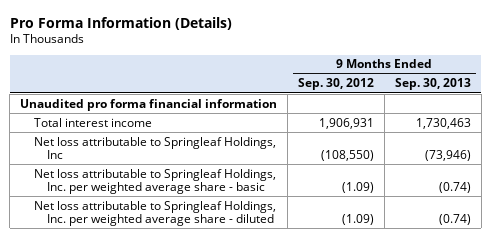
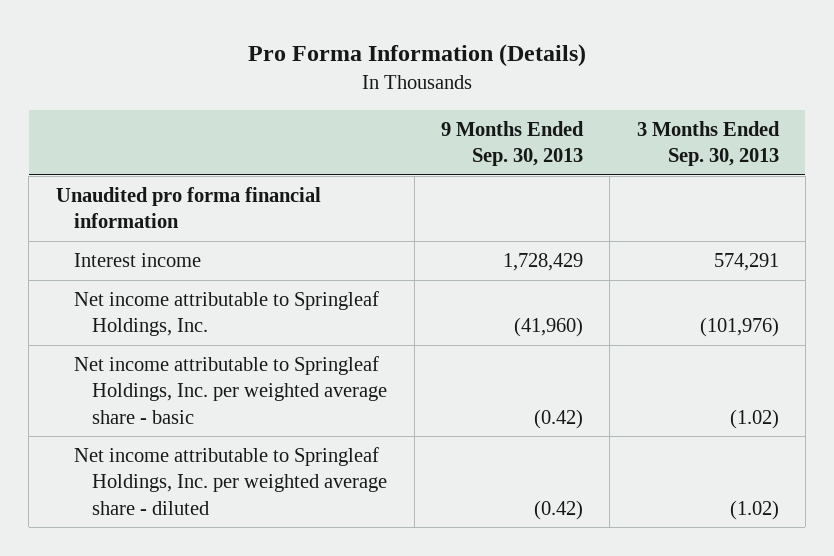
[297,78,374,91] Sep. 30, 2012 -> none
none -> [636,120,780,167] 3 Months Ended Sep. 30, 2013
[33,117,152,127] Total interest income -> [73,253,201,268] Interest income
[415,117,471,129] 1,730,463 -> [502,253,583,272] 1,728,429
[33,136,276,159] Net loss attributable to Springleaf Holdings, Inc -> [73,291,379,337] Net income attributable to Springleaf Holdings, Inc.
[424,149,471,161] (73,946) -> [513,317,583,338] (41,960)
[33,168,276,194] Net loss attributable to Springleaf Holdings, Inc. per weighted average share - basic -> [73,356,388,424] Net income attributable to Springleaf Holdings, Inc. per weighted average share - basic
[438,181,471,193] (0.74) -> [533,408,583,429] (0.42)
[33,200,276,226] Net loss attributable to Springleaf Holdings, Inc. per weighted average share - diluted -> [73,447,388,515] Net income attributable to Springleaf Holdings, Inc. per weighted average share - diluted
[438,213,471,225] (0.74) -> [533,499,583,520] (0.42)

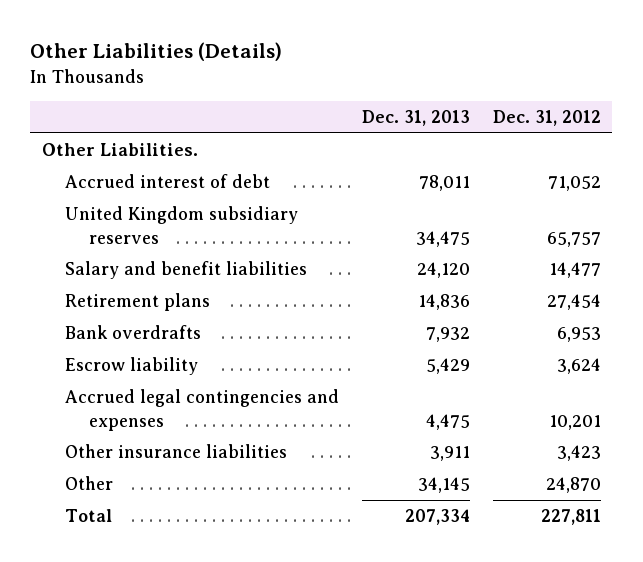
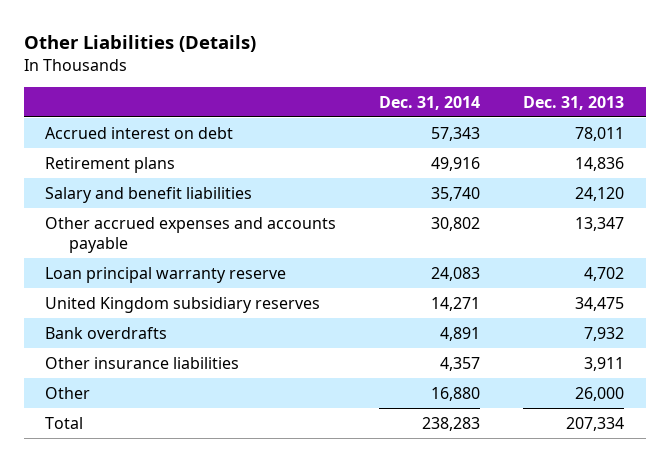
[492,109,601,126] Dec. 31, 2012 -> none
none -> [379,95,481,110] Dec. 31, 2014
[41,143,198,157] Other Liabilities. -> none
[65,174,271,189] Accrued interest of debt -> [45,126,234,139] Accrued interest on debt
[65,261,308,280] Salary and benefit liabilities -> [45,186,253,203] Salary and benefit liabilities
none -> [45,216,337,253] Other accrued expenses and accounts payable
none -> [45,266,287,283] Loan principal warranty reserve
[65,206,299,244] United Kingdom subsidiary reserves -> [45,296,321,313] United Kingdom subsidiary reserves
[65,357,199,376] Escrow liability -> none
[65,389,340,431] Accrued legal contingencies and expenses -> none
[417,477,470,494] 34,145 -> [575,386,625,401] 26,000

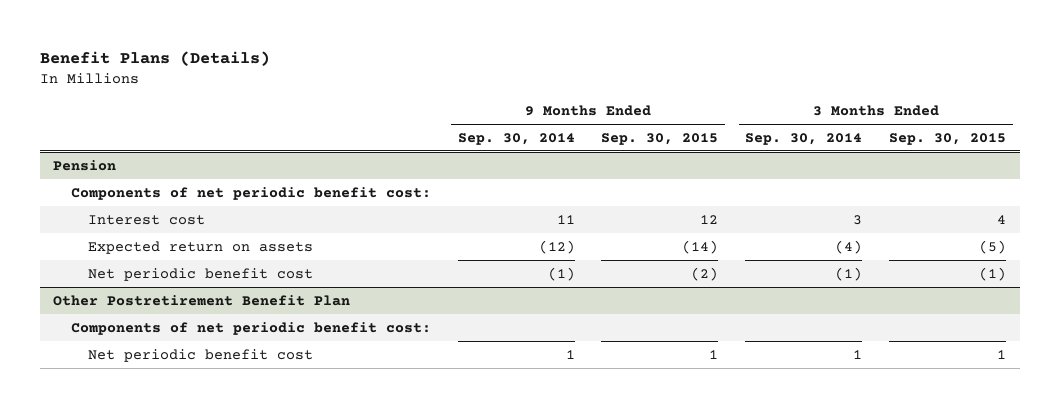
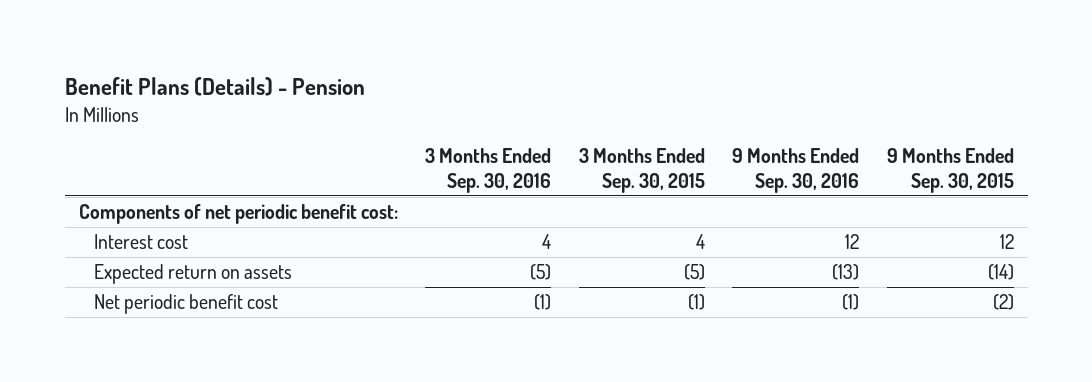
[39,50,270,66] Benefit Plans (Details) -> [64,77,365,97] Benefit Plans (Details) - Pension
[457,132,575,145] Sep. 30, 2014 -> none
[745,132,863,145] Sep. 30, 2014 -> none
none -> [425,148,552,193] 3 Months Ended Sep. 30, 2016
none -> [732,148,860,193] 9 Months Ended Sep. 30, 2016
[53,159,117,171] Pension -> none
[53,294,351,306] Other Postretirement Benefit Plan -> none
[70,321,431,335] Components of net periodic benefit cost: -> none
[88,348,314,362] Net periodic benefit cost -> none

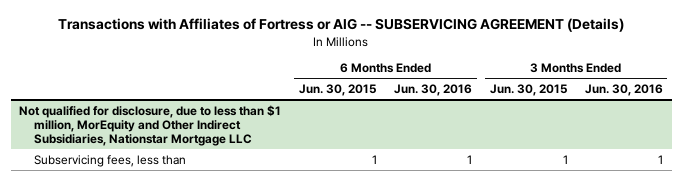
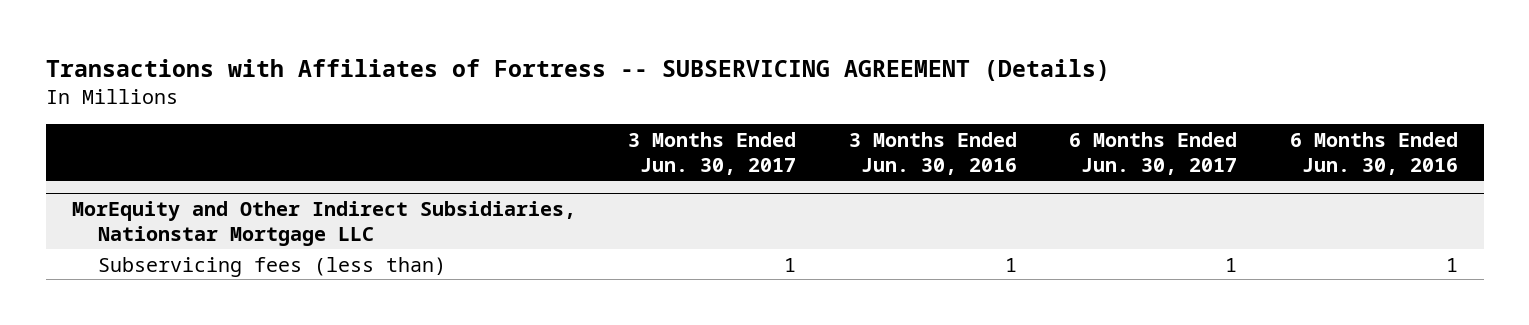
[58,18,625,33] Transactions with Affiliates of Fortress or AIG -- SUBSERVICING AGREEMENT (Details) -> [45,58,1110,81] Transactions with Affiliates of Fortress -- SUBSERVICING AGREEMENT (Details)
[298,84,377,97] Jun. 30, 2015 -> none
[489,84,568,97] Jun. 30, 2015 -> none
none -> [628,131,797,176] 3 Months Ended Jun. 30, 2017
none -> [1069,131,1238,176] 6 Months Ended Jun. 30, 2017
[19,104,282,147] Not qualified for disclosure, due to less than $1 million, MorEquity and Other Indirect Subsidiaries, Nationstar Mortgage LLC -> none
none -> [71,201,576,247] MorEquity and Other Indirect Subsidiaries, Nationstar Mortgage LLC
[34,154,187,167] Subservicing fees, less than -> [97,256,446,277] Subservicing fees (less than)

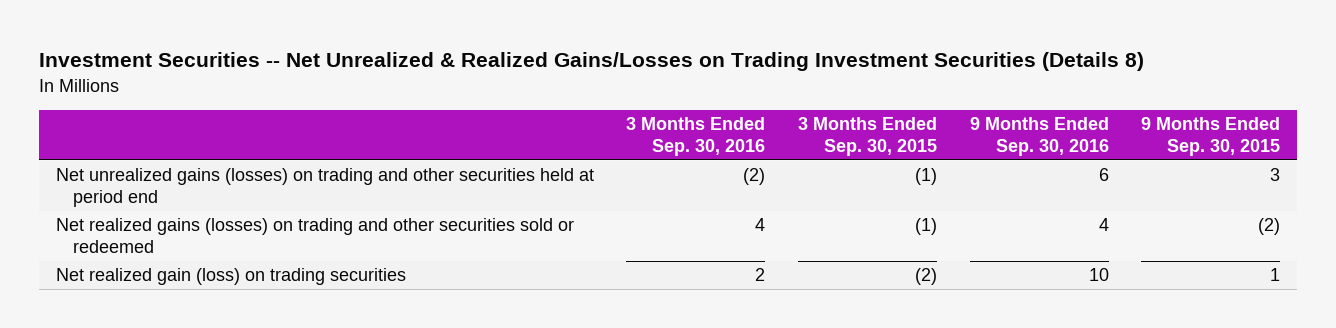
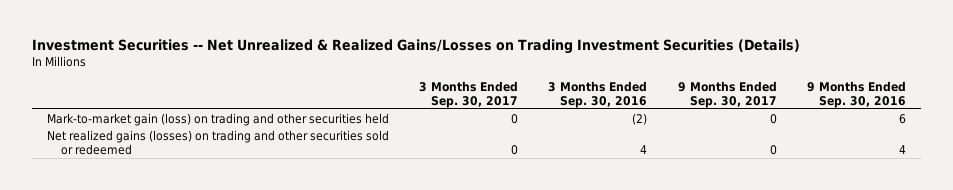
[39,52,1145,72] Investment Securities -- Net Unrealized & Realized Gains/Losses on Trading Investment Securities (Details 8) -> [32,39,801,55] Investment Securities -- Net Unrealized & Realized Gains/Losses on Trading Investment Securities (Details)
[797,116,937,157] 3 Months Ended Sep. 30, 2015 -> none
[1141,116,1281,157] 9 Months Ended Sep. 30, 2015 -> none
none -> [419,80,519,108] 3 Months Ended Sep. 30, 2017
none -> [677,80,777,108] 9 Months Ended Sep. 30, 2017
[55,167,594,208] Net unrealized gains (losses) on trading and other securities held at period end -> [47,112,390,126] Mark-to-market gain (loss) on trading and other securities held
[55,267,406,285] Net realized gain (loss) on trading securities -> none

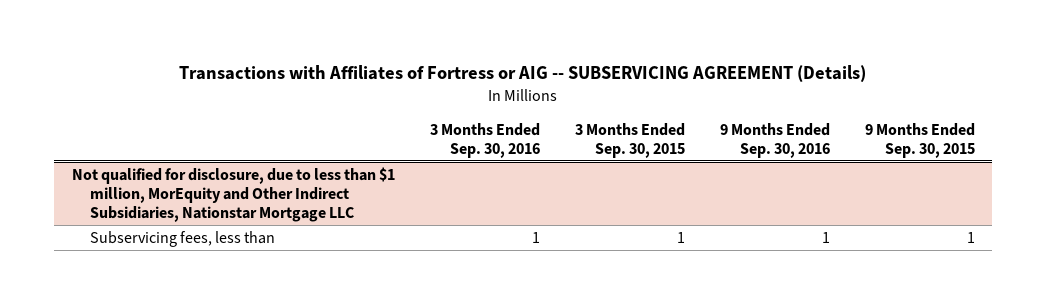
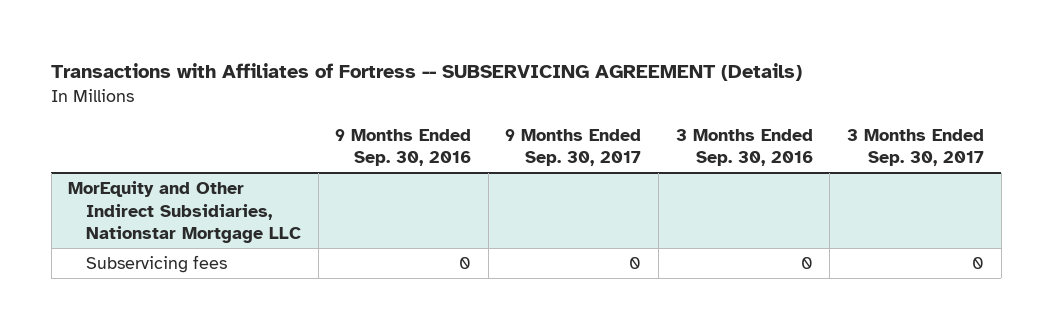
[179,65,867,83] Transactions with Affiliates of Fortress or AIG -- SUBSERVICING AGREEMENT (Details) -> [51,63,803,82] Transactions with Affiliates of Fortress -- SUBSERVICING AGREEMENT (Details)
[574,122,685,158] 3 Months Ended Sep. 30, 2015 -> none
[864,122,975,158] 9 Months Ended Sep. 30, 2015 -> none
none -> [505,128,642,167] 9 Months Ended Sep. 30, 2017
none -> [847,128,985,167] 3 Months Ended Sep. 30, 2017
[71,166,395,222] Not qualified for disclosure, due to less than $1 million, MorEquity and Other Indirect Subsidiaries, Nationstar Mortgage LLC -> none
none -> [68,181,301,244] MorEquity and Other Indirect Subsidiaries, Nationstar Mortgage LLC
[89,230,275,247] Subservicing fees, less than -> [85,255,227,274] Subservicing fees
[531,231,540,243] 1 -> [800,257,813,270] 0
[821,231,830,243] 1 -> [459,257,472,270] 0

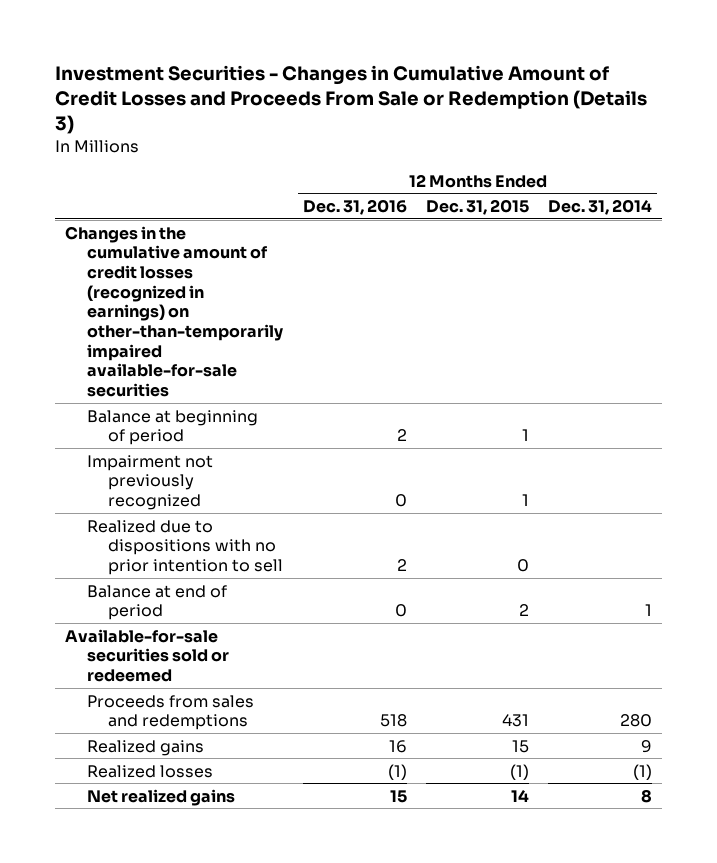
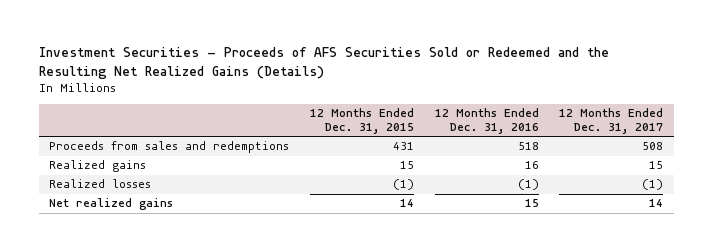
[54,65,647,135] Investment Securities - Changes in Cumulative Amount of Credit Losses and Proceeds From Sale or Redemption (Details 3) -> [38,47,609,79] Investment Securities - Proceeds of AFS Securities Sold or Redeemed and the Resulting Net Realized Gains (Details)
[548,199,653,216] Dec. 31, 2014 -> none
none -> [559,108,664,134] 12 Months Ended Dec. 31, 2017
[64,225,283,398] Changes in the cumulative amount of credit losses (recognized in earnings) on other-than-temporarily impaired available-for-sale securities -> none
[86,409,258,446] Balance at beginning of period -> none
[86,454,213,510] Impairment not previously recognized -> none
[86,519,284,575] Realized due to dispositions with no prior intention to sell -> none
[86,584,227,621] Balance at end of period -> none
[64,628,229,682] Available-for-sale securities sold or redeemed -> none

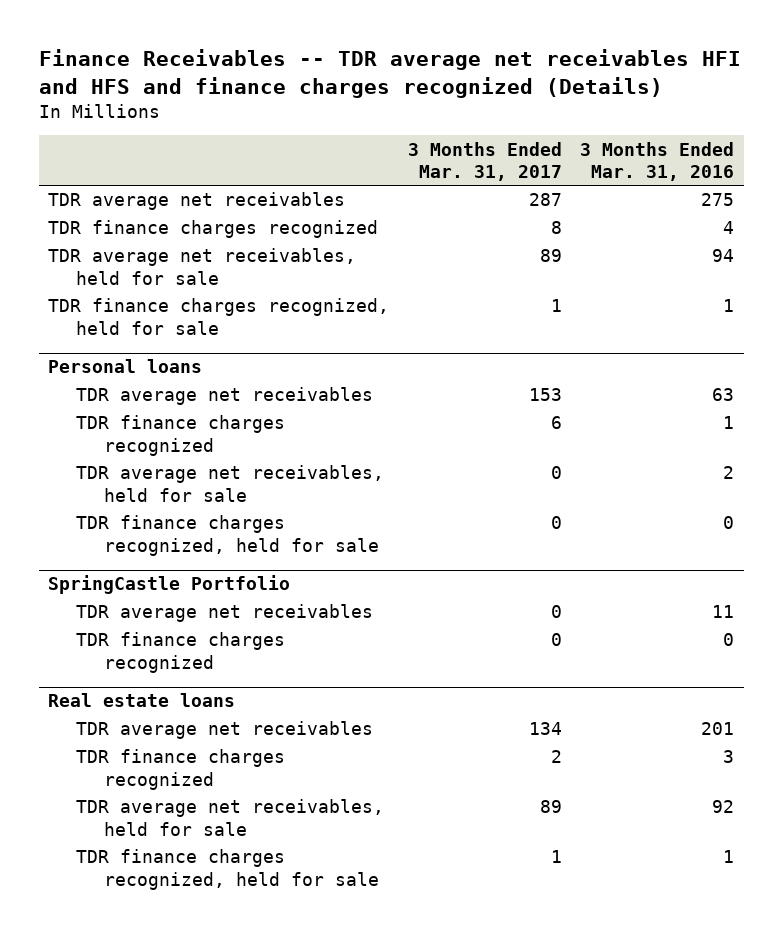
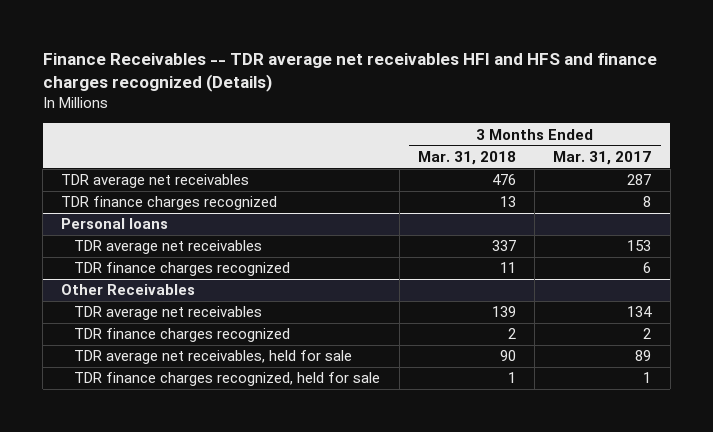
[580,141,735,181] 3 Months Ended Mar. 31, 2016 -> none
none -> [417,150,516,165] Mar. 31, 2018
[48,248,357,285] TDR average net receivables, held for sale -> none
[48,298,390,335] TDR finance charges recognized, held for sale -> none
[76,465,385,502] TDR average net receivables, held for sale -> none
[76,515,380,556] TDR finance charges recognized, held for sale -> none
[48,575,291,595] SpringCastle Portfolio -> none
[76,604,374,623] TDR average net receivables -> none
[76,632,286,673] TDR finance charges recognized -> none
[48,693,236,708] Real estate loans -> none
none -> [61,284,196,296] Other Receivables

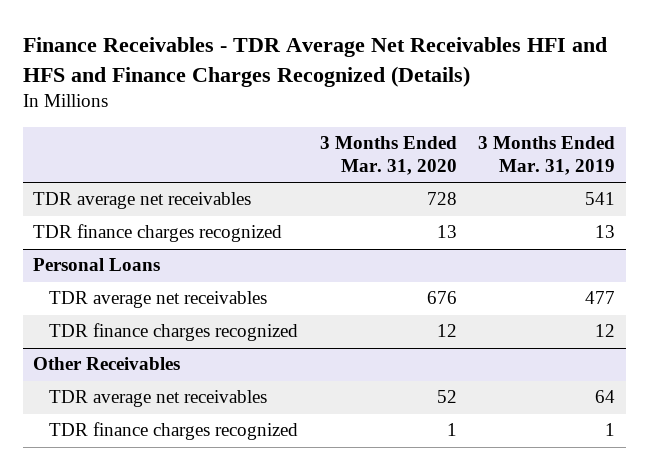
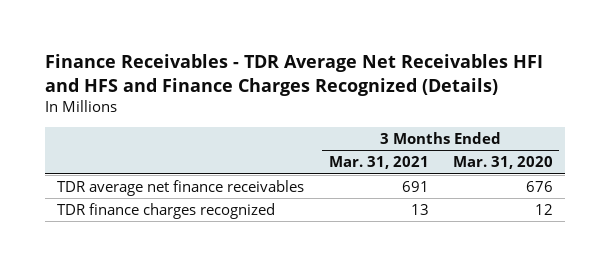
[478,136,616,176] 3 Months Ended Mar. 31, 2019 -> none
none -> [328,156,429,170] Mar. 31, 2021
[33,224,283,243] TDR finance charges recognized -> none
[33,258,161,272] Personal Loans -> none
[48,291,267,309] TDR average net receivables -> none
[33,192,252,210] TDR average net receivables -> [57,179,305,196] TDR average net finance receivables
[426,192,457,206] 728 -> [526,180,554,192] 676
[33,357,181,371] Other Receivables -> none
[48,390,267,408] TDR average net receivables -> none
[48,422,298,441] TDR finance charges recognized -> none

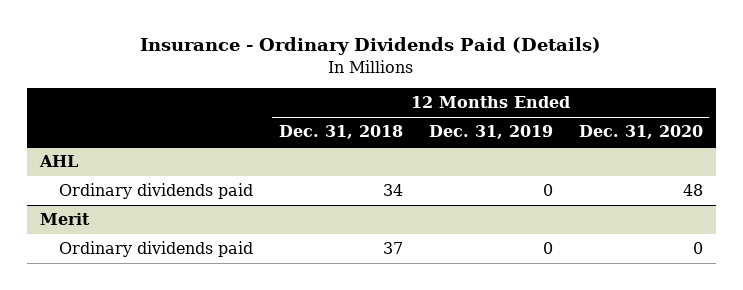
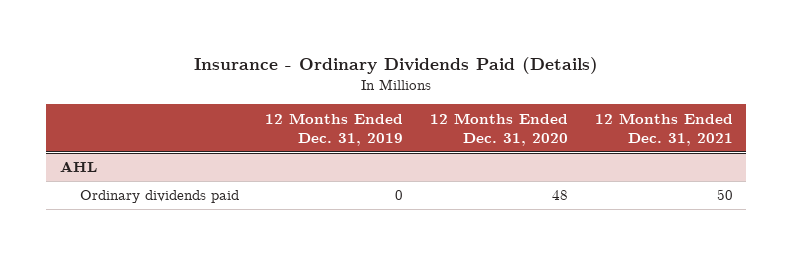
[278,125,403,140] Dec. 31, 2018 -> none
none -> [594,112,733,146] 12 Months Ended Dec. 31, 2021
[39,213,90,226] Merit -> none
[58,241,253,258] Ordinary dividends paid -> none

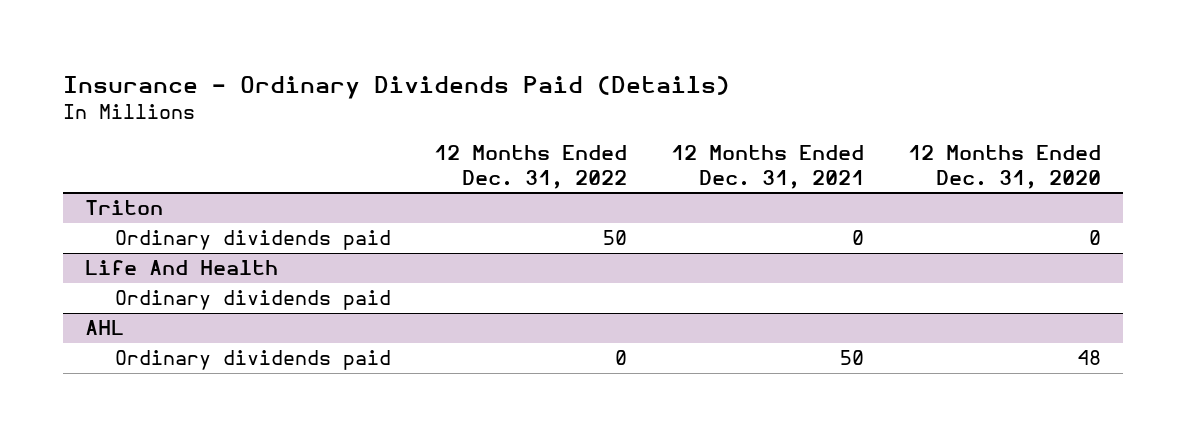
[265,112,404,146] 12 Months Ended Dec. 31, 2019 -> none
none -> [434,145,628,189] 12 Months Ended Dec. 31, 2022
none -> [84,200,163,216] Triton
none -> [114,230,391,251] Ordinary dividends paid
none -> [84,260,278,276] Life And Health
none -> [114,290,391,311] Ordinary dividends paid

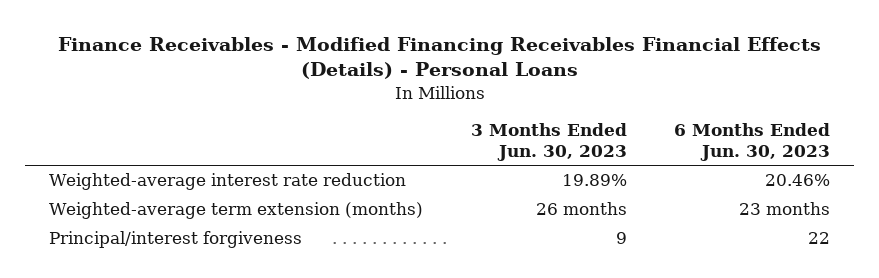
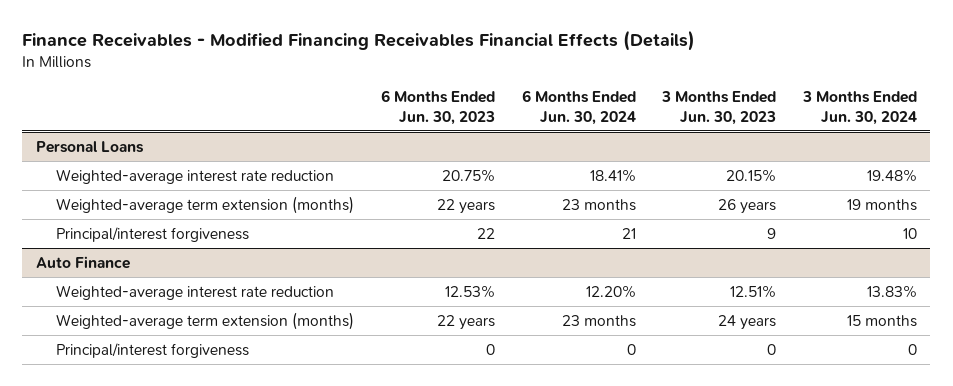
[57,36,821,80] Finance Receivables - Modified Financing Receivables Financial Effects (Details) - Personal Loans -> [22,30,696,52] Finance Receivables - Modified Financing Receivables Financial Effects (Details)
none -> [521,90,636,125] 6 Months Ended Jun. 30, 2024
none -> [801,91,917,125] 3 Months Ended Jun. 30, 2024
none -> [35,140,144,153] Personal Loans
[561,174,627,187] 19.89% -> [726,168,777,182] 20.15%
[765,174,831,187] 20.46% -> [441,168,495,182] 20.75%
[535,202,627,216] 26 months -> [718,198,777,214] 26 years
[739,202,831,216] 23 months -> [436,198,495,214] 22 years
none -> [35,255,130,269] Auto Finance
none -> [56,284,335,300] Weighted-average interest rate reduction
none -> [56,311,355,330] Weighted-average term extension (months)
none -> [56,342,250,358] Principal/interest forgiveness

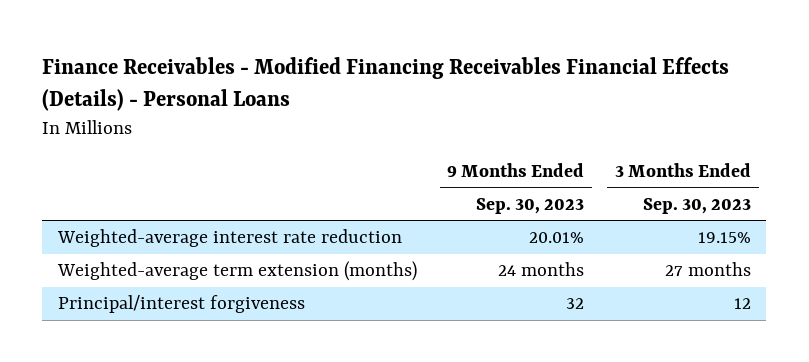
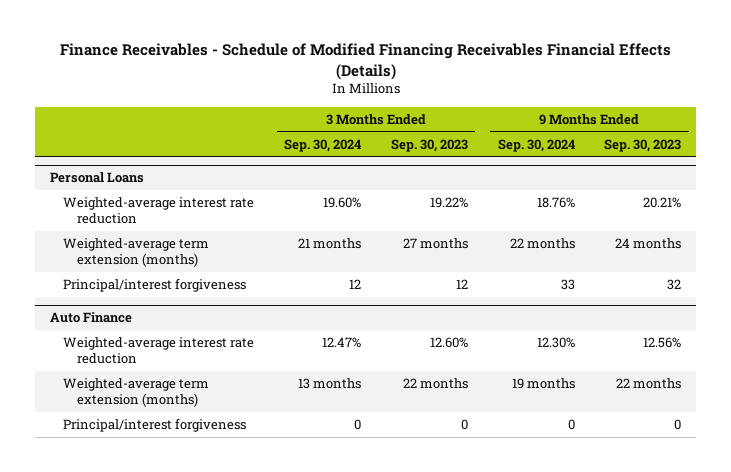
[42,57,730,112] Finance Receivables - Modified Financing Receivables Financial Effects (Details) - Personal Loans -> [59,43,671,80] Finance Receivables - Schedule of Modified Financing Receivables Financial Effects (Details)
none -> [284,138,362,152] Sep. 30, 2024
none -> [497,138,575,152] Sep. 30, 2024
none -> [49,172,144,184] Personal Loans
[529,232,585,244] 20.01% -> [643,197,682,209] 20.21%
[698,232,752,244] 19.15% -> [429,197,468,209] 19.22%
none -> [49,312,132,324] Auto Finance
none -> [63,337,255,365] Weighted-average interest rate reduction
none -> [63,378,210,408] Weighted-average term extension (months)
none -> [63,418,247,433] Principal/interest forgiveness

